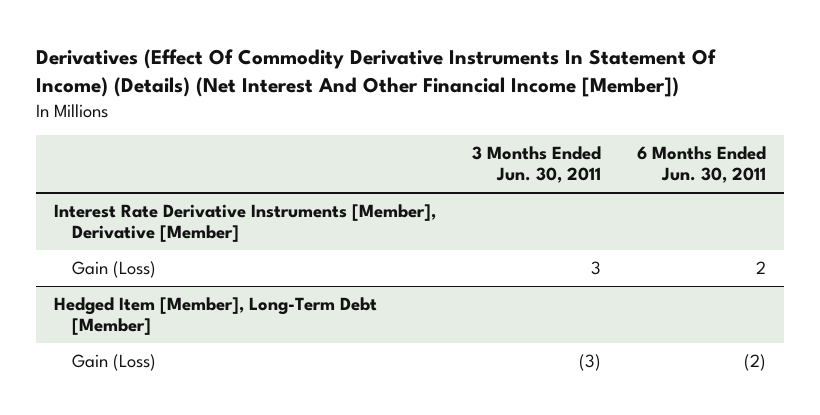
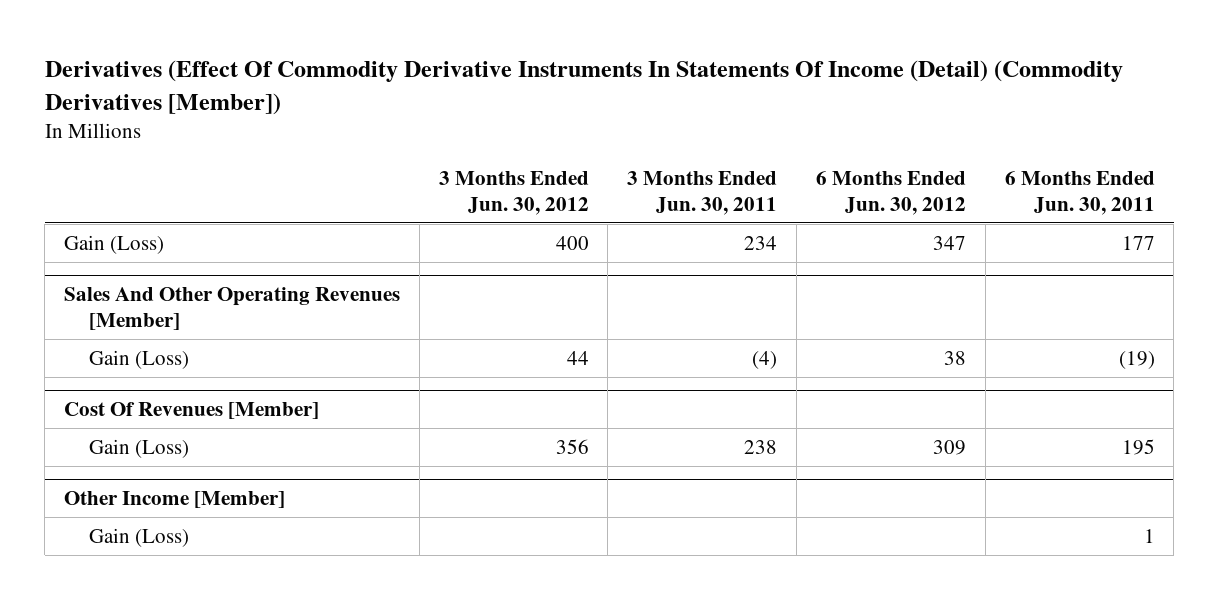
[35,48,716,98] Derivatives (Effect Of Commodity Derivative Instruments In Statement Of Income) (Details) (Net Interest And Other Financial Income [Member]) -> [44,60,1123,115] Derivatives (Effect Of Commodity Derivative Instruments In Statements Of Income (Detail) (Commodity Derivatives [Member])
none -> [438,170,589,215] 3 Months Ended Jun. 30, 2012
none -> [815,170,966,215] 6 Months Ended Jun. 30, 2012
[53,203,436,243] Interest Rate Derivative Instruments [Member], Derivative [Member] -> none
[53,296,377,336] Hedged Item [Member], Long-Term Debt [Member] -> none
[591,260,602,275] 3 -> [744,235,778,250] 234
[756,260,767,274] 2 -> [1121,235,1155,250] 177
none -> [63,286,400,330] Sales And Other Operating Revenues [Member]
[579,353,602,371] (3) -> [752,350,778,369] (4)
[744,353,767,371] (2) -> [1118,350,1155,369] (19)
none -> [63,401,319,419] Cost Of Revenues [Member]
none -> [89,438,190,458] Gain (Loss)
none -> [63,490,285,508] Other Income [Member]
none -> [89,527,190,547] Gain (Loss)

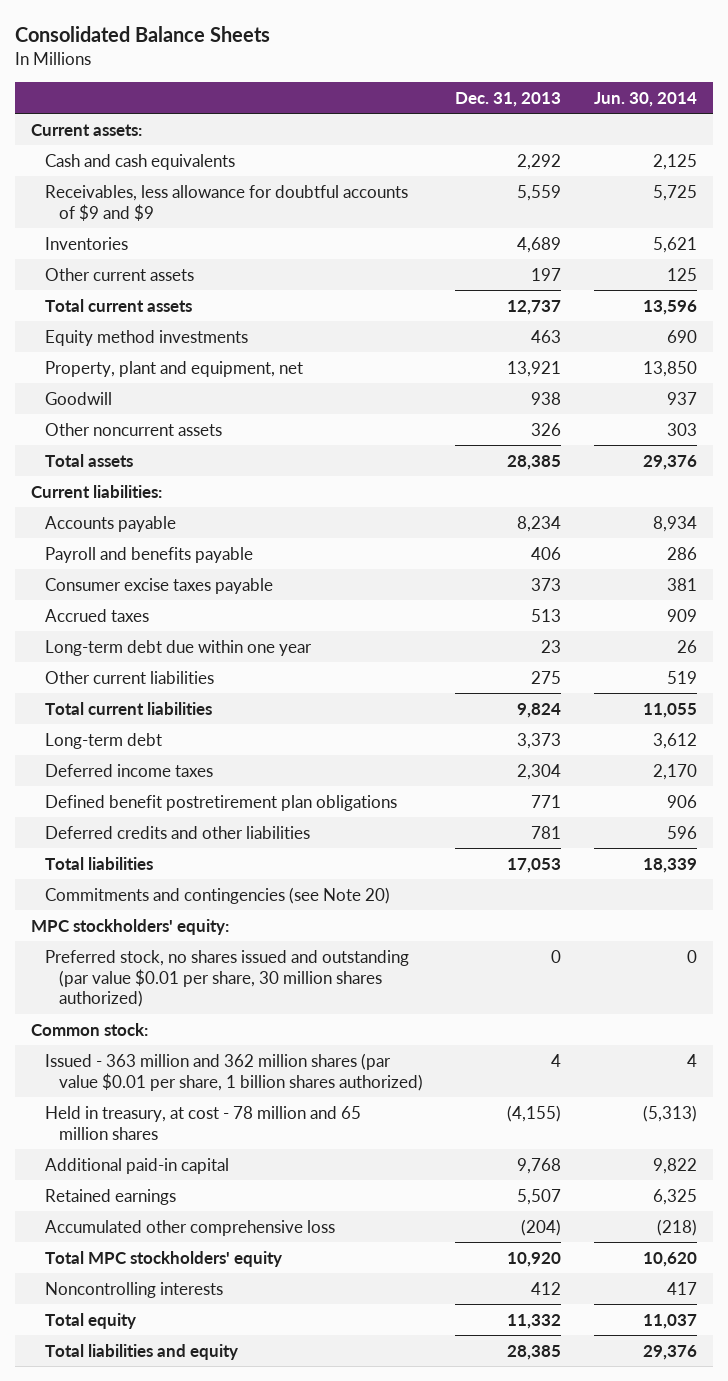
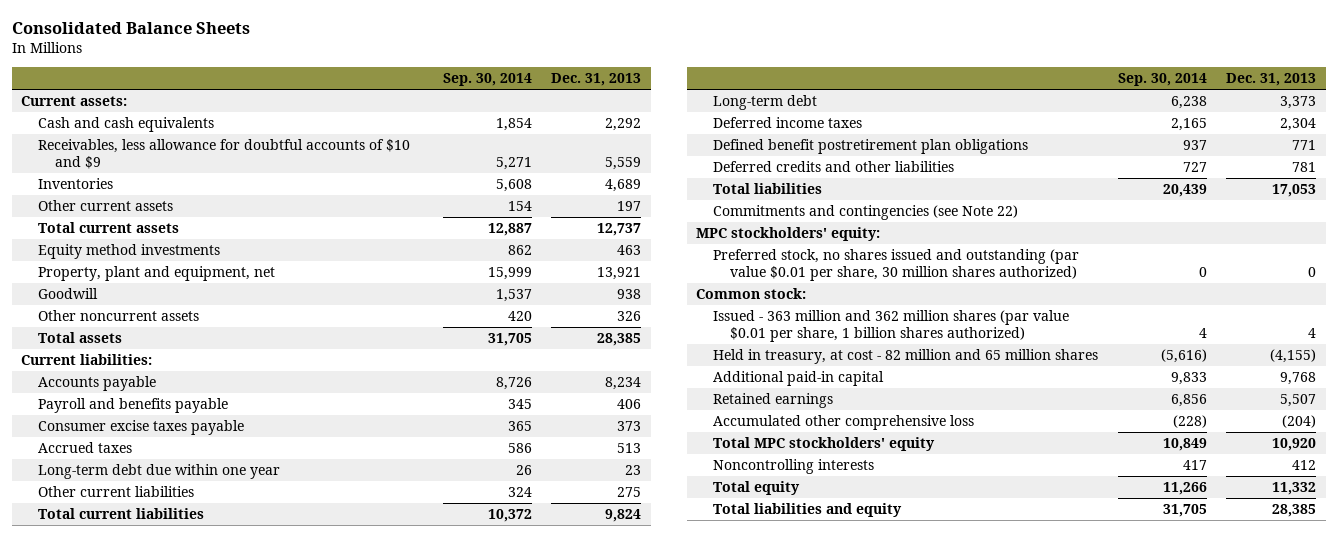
[593,91,697,107] Jun. 30, 2014 -> none
none -> [442,73,532,87] Sep. 30, 2014
[45,184,409,221] Receivables, less allowance for doubtful accounts of $9 and $9 -> [38,139,411,169] Receivables, less allowance for doubtful accounts of $10 and $9
[45,886,391,904] Commitments and contingencies (see Note 20) -> [713,205,1019,221] Commitments and contingencies (see Note 22)
[45,1105,362,1140] Held in treasury, at cost - 78 million and 65 million shares -> [713,349,1099,365] Held in treasury, at cost - 82 million and 65 million shares

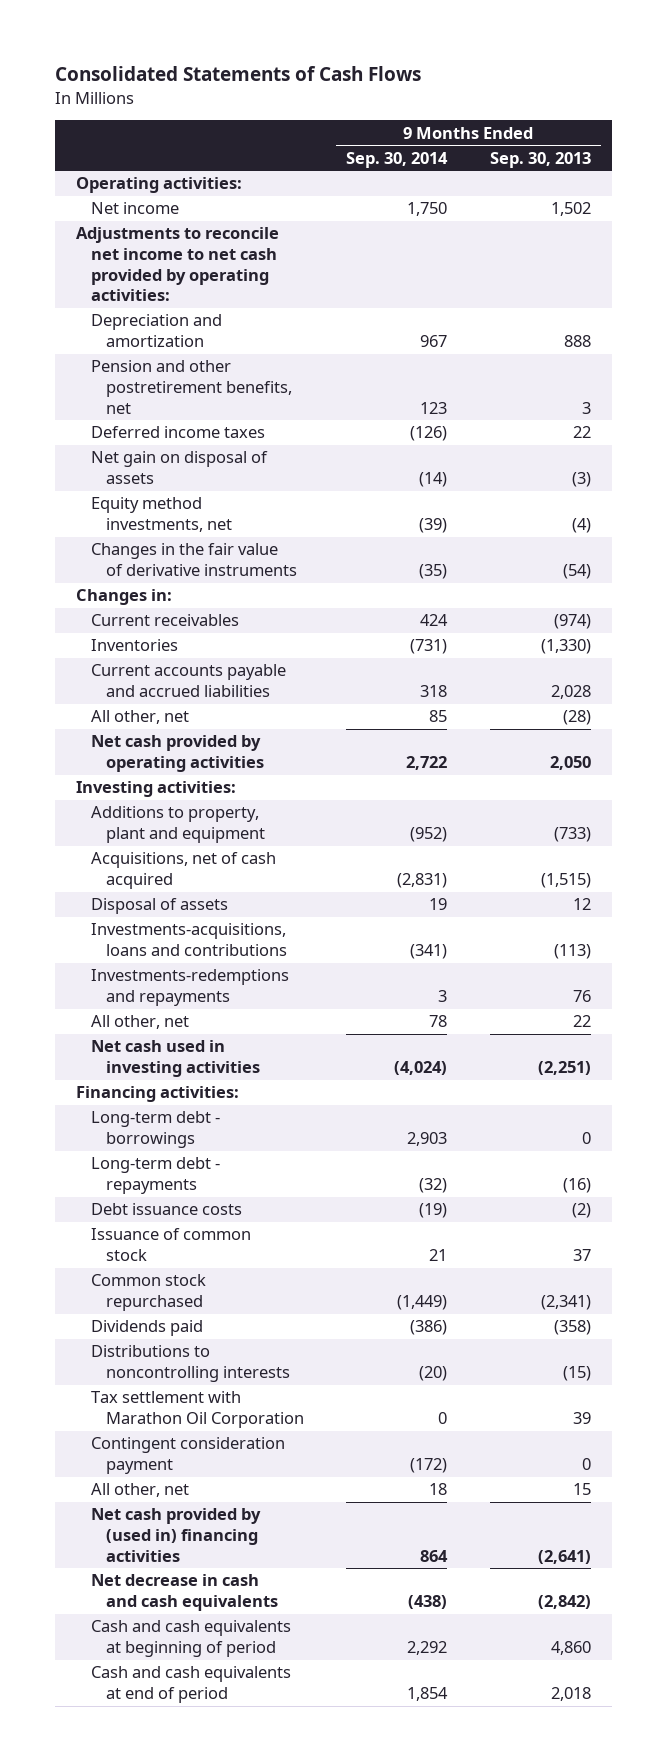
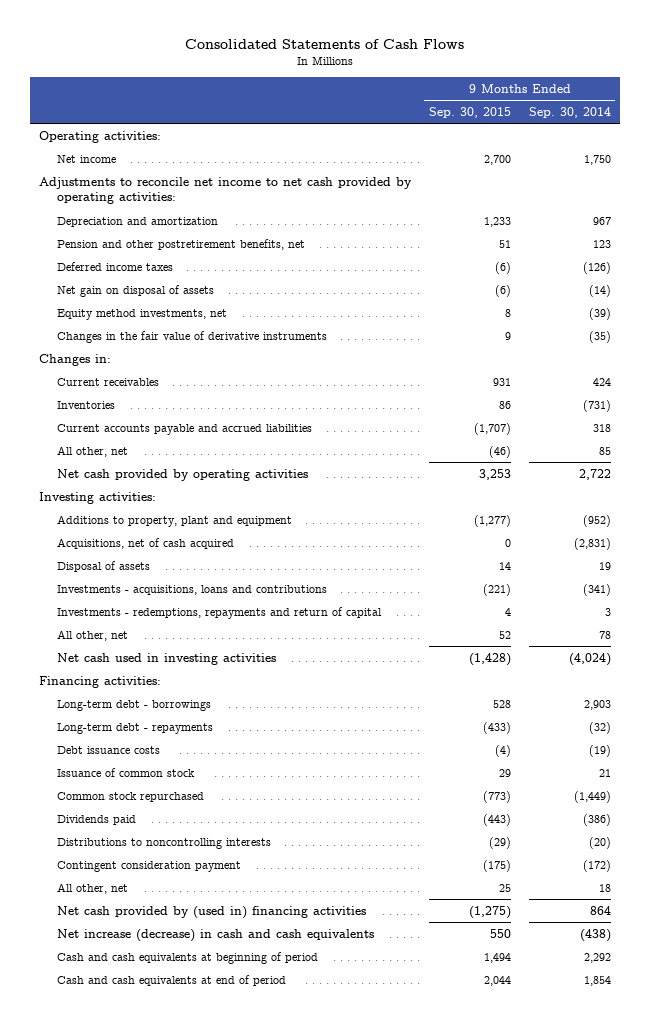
[489,151,591,168] Sep. 30, 2013 -> none
none -> [428,107,511,119] Sep. 30, 2015
[91,923,288,957] Investments-acquisitions, loans and contributions -> [56,584,327,595] Investments - acquisitions, loans and contributions
[91,969,290,1007] Investments-redemptions and repayments -> [56,606,382,619] Investments - redemptions, repayments and return of capital
[91,1391,305,1429] Tax settlement with Marathon Oil Corporation -> none
[91,1574,279,1612] Net decrease in cash and cash equivalents -> [56,928,374,942] Net increase (decrease) in cash and cash equivalents

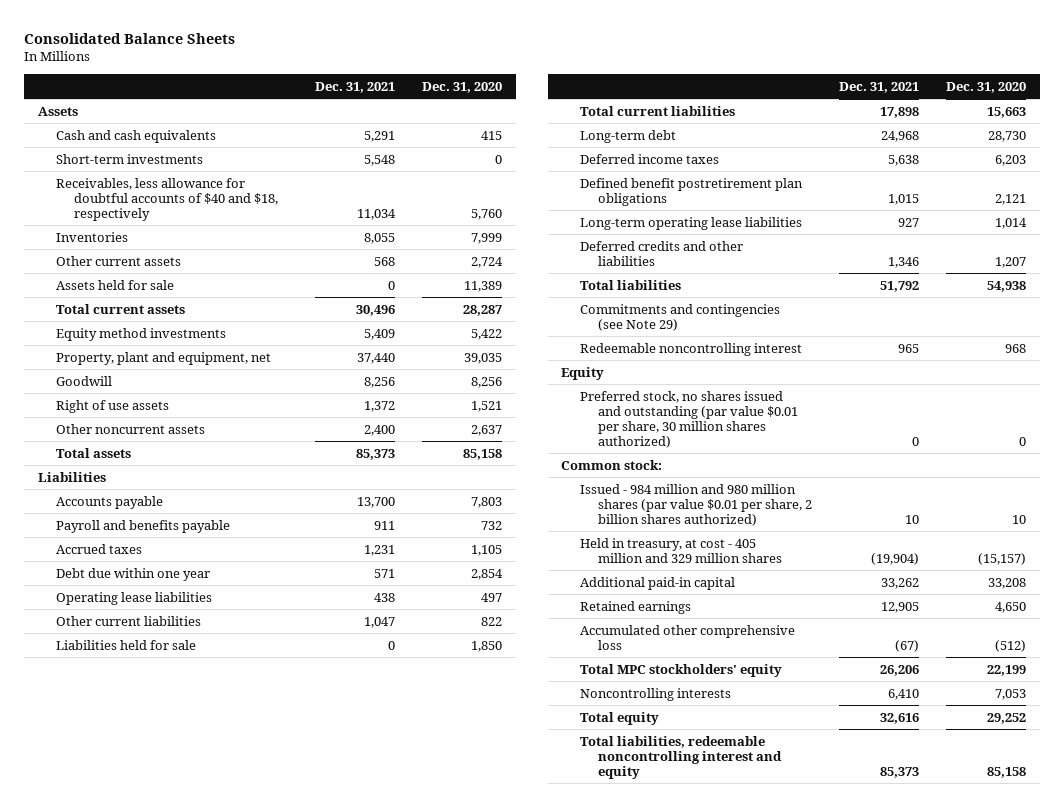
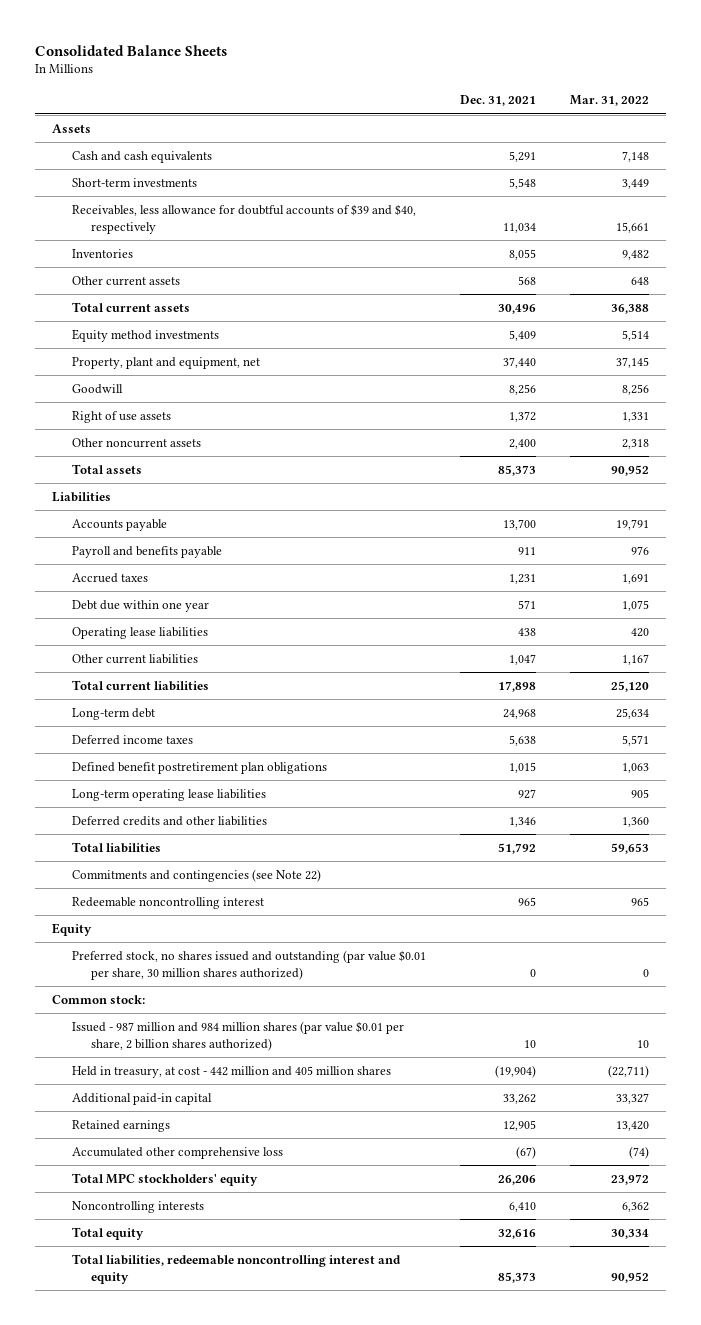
[422,81,503,93] Dec. 31, 2020 -> none
none -> [569,95,649,107] Mar. 31, 2022
[55,177,278,221] Receivables, less allowance for doubtful accounts of $40 and $18, respectively -> [71,203,416,234] Receivables, less allowance for doubtful accounts of $39 and $40, respectively
[55,279,174,290] Assets held for sale -> none
[55,639,196,650] Liabilities held for sale -> none
[579,303,780,331] Commitments and contingencies (see Note 29) -> [71,868,321,882] Commitments and contingencies (see Note 22)
[579,483,812,526] Issued - 984 million and 980 million shares (par value $0.01 per share, 2 billion shares authorized) -> [71,1020,404,1051] Issued - 987 million and 984 million shares (par value $0.01 per share, 2 billion shares authorized)
[579,537,782,563] Held in treasury, at cost - 405 million and 329 million shares -> [71,1065,391,1078] Held in treasury, at cost - 442 million and 405 million shares

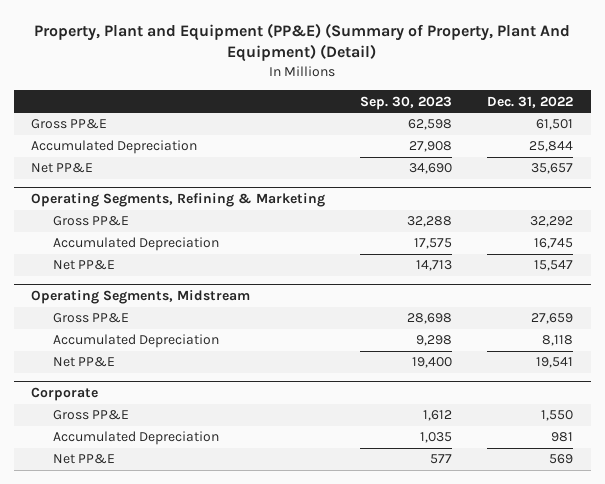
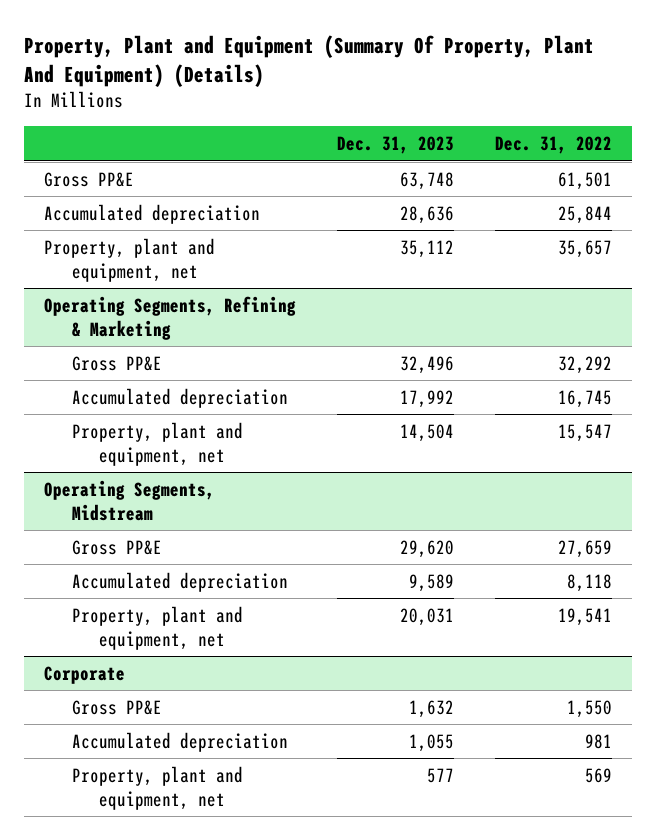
[34,22,571,63] Property, Plant and Equipment (PP&E) (Summary of Property, Plant And Equipment) (Detail) -> [23,34,594,87] Property, Plant and Equipment (Summary Of Property, Plant And Equipment) (Details)
[360,95,453,110] Sep. 30, 2023 -> none
none -> [336,135,454,154] Dec. 31, 2023
[31,140,198,155] Accumulated Depreciation -> [44,203,261,224] Accumulated depreciation
[31,163,94,174] Net PP&E -> [44,237,216,282] Property, plant and equipment, net
[52,237,219,252] Accumulated Depreciation -> [71,387,288,408] Accumulated depreciation
[52,260,115,271] Net PP&E -> [71,421,243,466] Property, plant and equipment, net
[52,334,219,349] Accumulated Depreciation -> [71,571,288,592] Accumulated depreciation
[52,357,115,368] Net PP&E -> [71,605,243,650] Property, plant and equipment, net
[52,431,219,446] Accumulated Depreciation -> [71,731,288,752] Accumulated depreciation
[52,454,115,465] Net PP&E -> [71,765,243,810] Property, plant and equipment, net

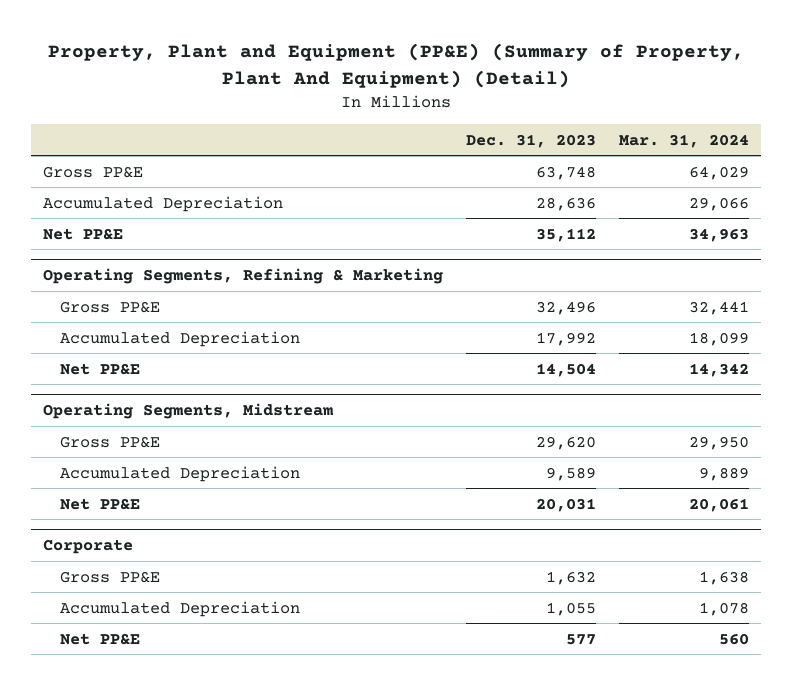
[23,34,594,87] Property, Plant and Equipment (Summary Of Property, Plant And Equipment) (Details) -> [47,43,744,88] Property, Plant and Equipment (PP&E) (Summary of Property, Plant And Equipment) (Detail)
[494,135,612,154] Dec. 31, 2022 -> none
none -> [619,133,750,148] Mar. 31, 2024
[44,203,261,224] Accumulated depreciation -> [42,195,283,212] Accumulated Depreciation
[44,237,216,282] Property, plant and equipment, net -> [42,227,123,240] Net PP&E
[71,387,288,408] Accumulated depreciation -> [59,330,300,347] Accumulated Depreciation
[71,421,243,466] Property, plant and equipment, net -> [59,362,140,375] Net PP&E
[71,571,288,592] Accumulated depreciation -> [59,465,300,482] Accumulated Depreciation
[71,605,243,650] Property, plant and equipment, net -> [59,497,140,510] Net PP&E
[71,731,288,752] Accumulated depreciation -> [59,600,300,617] Accumulated Depreciation
[71,765,243,810] Property, plant and equipment, net -> [59,632,140,645] Net PP&E

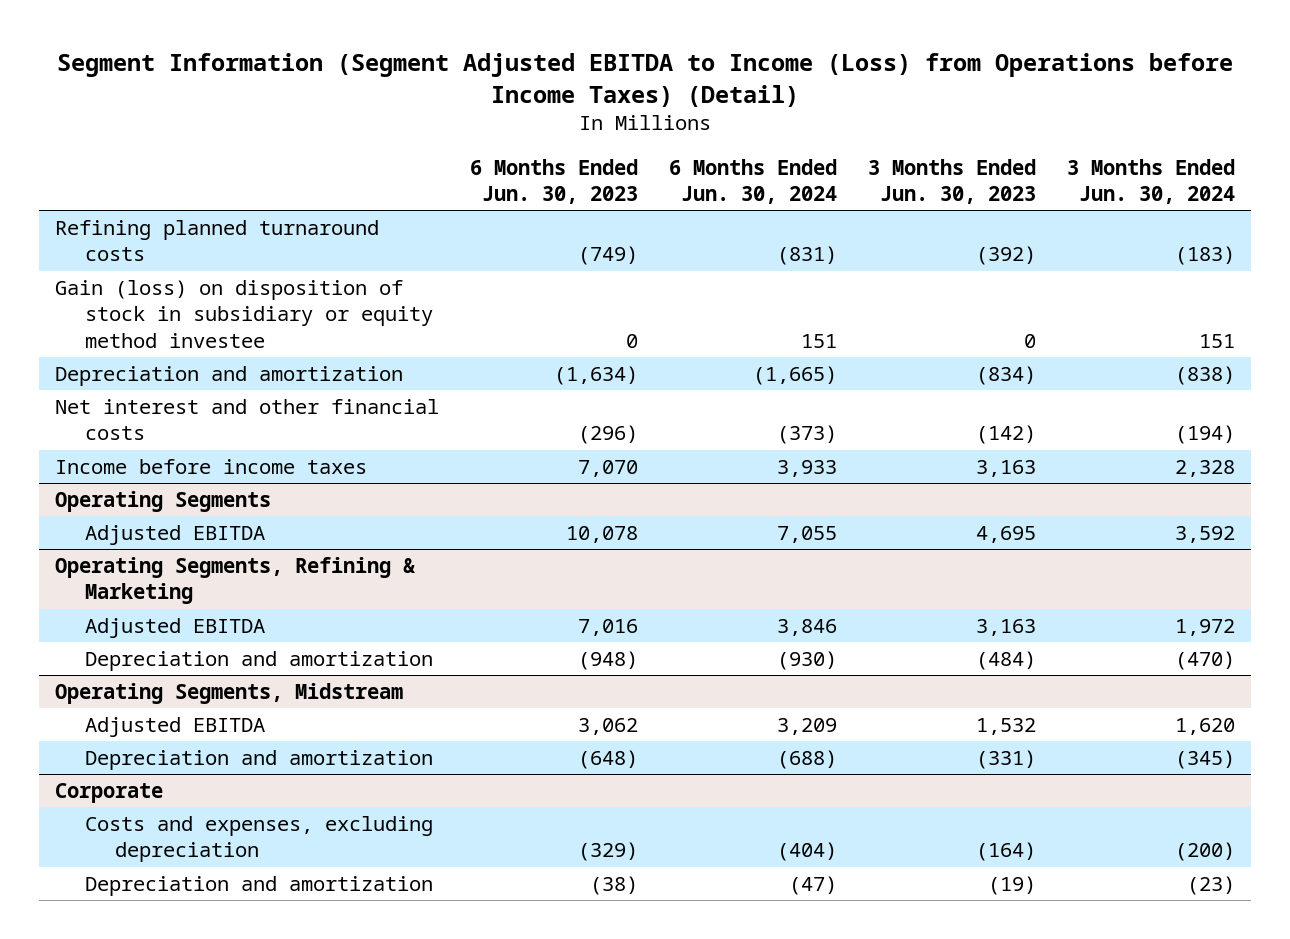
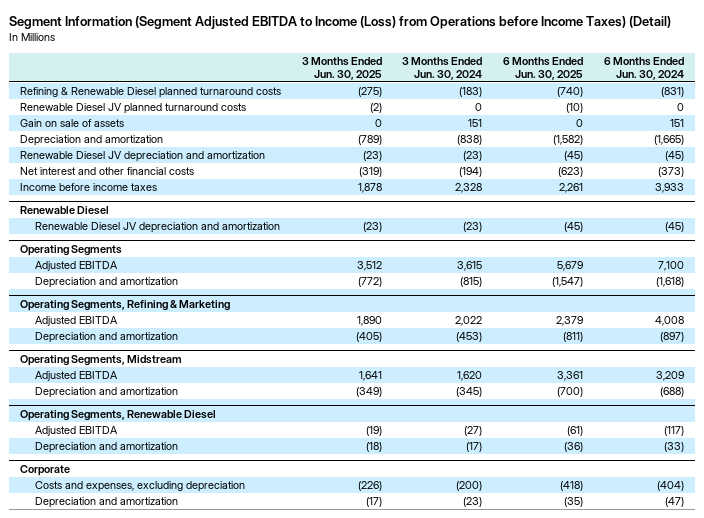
[469,158,638,204] 6 Months Ended Jun. 30, 2023 -> none
[868,158,1037,204] 3 Months Ended Jun. 30, 2023 -> none
none -> [301,56,382,80] 3 Months Ended Jun. 30, 2025
none -> [503,56,584,80] 6 Months Ended Jun. 30, 2025
[54,220,379,262] Refining planned turnaround costs -> [19,87,281,99] Refining & Renewable Diesel planned turnaround costs
none -> [19,103,246,115] Renewable Diesel JV planned turnaround costs
[54,280,433,348] Gain (loss) on disposition of stock in subsidiary or equity method investee -> [19,119,124,128] Gain on sale of assets
none -> [19,151,265,163] Renewable Diesel JV depreciation and amortization
none -> [19,205,109,215] Renewable Diesel
none -> [35,222,281,234] Renewable Diesel JV depreciation and amortization
[777,526,838,544] 7,055 -> [658,261,685,272] 7,100
[1175,526,1236,544] 3,592 -> [457,261,483,272] 3,615
none -> [35,277,179,289] Depreciation and amortization
[777,619,838,637] 3,846 -> [655,316,685,327] 4,008
[1175,619,1236,637] 1,972 -> [455,316,483,327] 2,022
[777,651,838,671] (930) -> [660,332,685,343] (897)
[1175,651,1236,671] (470) -> [456,332,483,343] (453)
none -> [19,409,216,421] Operating Segments, Renewable Diesel
none -> [35,426,119,437] Adjusted EBITDA
none -> [35,442,179,454] Depreciation and amortization

